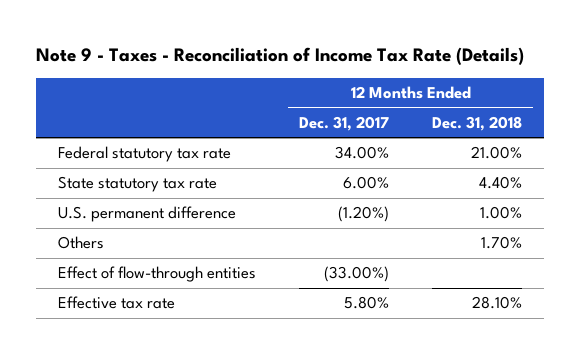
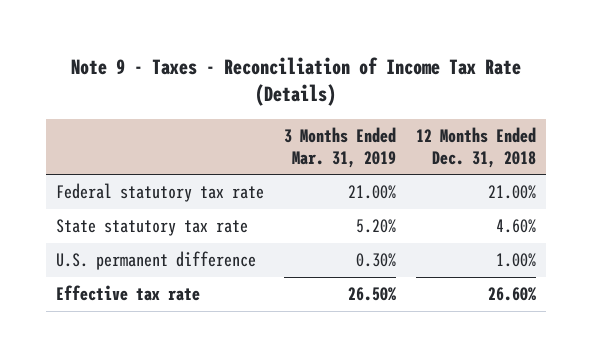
[298,115,389,131] Dec. 31, 2017 -> none
none -> [284,127,397,168] 3 Months Ended Mar. 31, 2019
[479,176,523,190] 4.40% -> [496,219,537,234] 4.60%
[57,236,104,250] Others -> none
[57,266,256,283] Effect of flow-through entities -> none
[472,296,523,310] 28.10% -> [488,287,537,302] 26.60%

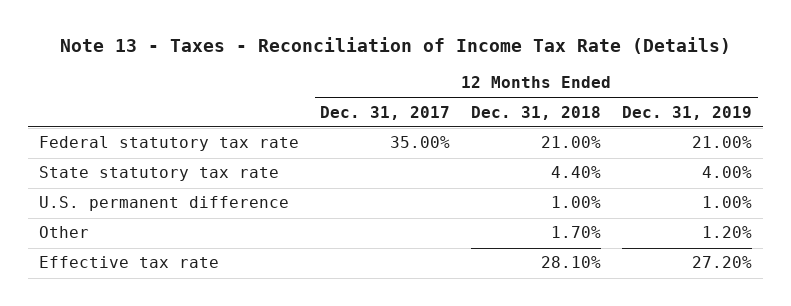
[71,56,522,107] Note 9 - Taxes - Reconciliation of Income Tax Rate (Details) -> [59,37,731,55] Note 13 - Taxes - Reconciliation of Income Tax Rate (Details)
[284,127,397,168] 3 Months Ended Mar. 31, 2019 -> none
none -> [320,105,451,120] Dec. 31, 2017
none -> [622,105,753,120] Dec. 31, 2019
[496,219,537,234] 4.60% -> [551,166,602,179] 4.40%
none -> [38,226,89,239] Other
[488,287,537,302] 26.60% -> [541,256,602,269] 28.10%

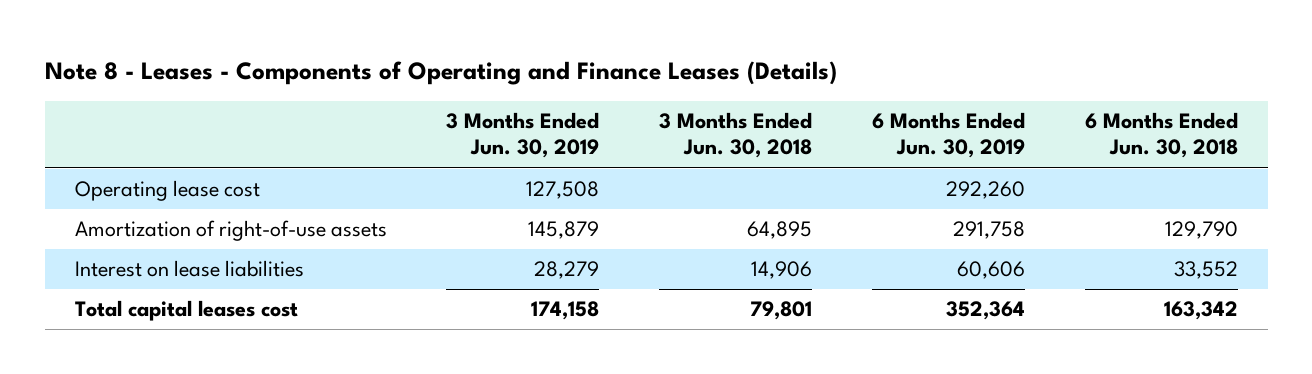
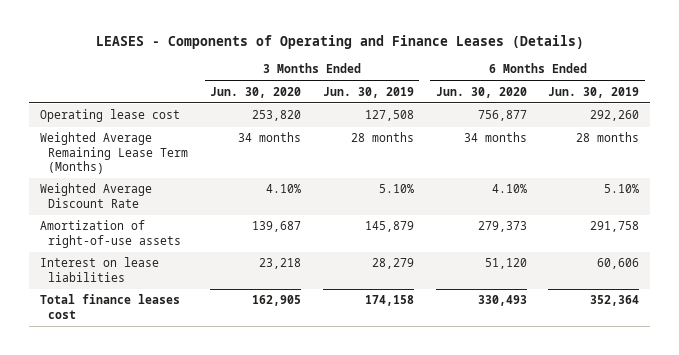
[44,60,837,85] Note 8 - Leases - Components of Operating and Finance Leases (Details) -> [95,35,584,50] LEASES - Components of Operating and Finance Leases (Details)
[659,111,813,159] 3 Months Ended Jun. 30, 2018 -> none
[1084,111,1238,159] 6 Months Ended Jun. 30, 2018 -> none
none -> [210,86,302,98] Jun. 30, 2020
none -> [435,86,527,98] Jun. 30, 2020
none -> [39,132,189,175] Weighted Average Remaining Lease Term (Months)
none -> [39,183,152,208] Weighted Average Discount Rate
[74,300,298,322] Total capital leases cost -> [39,294,180,319] Total finance leases cost

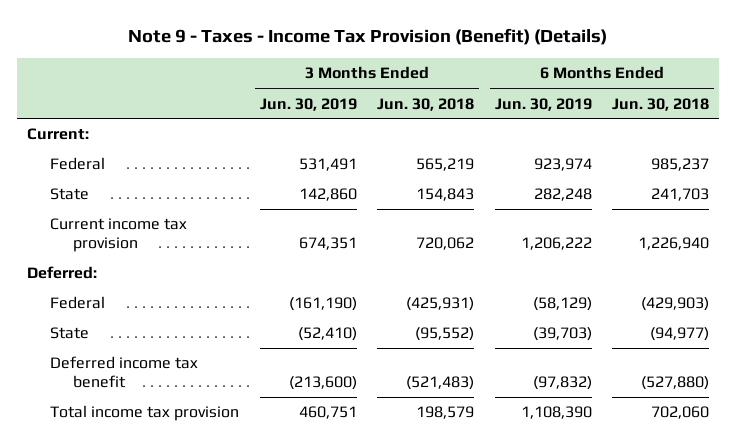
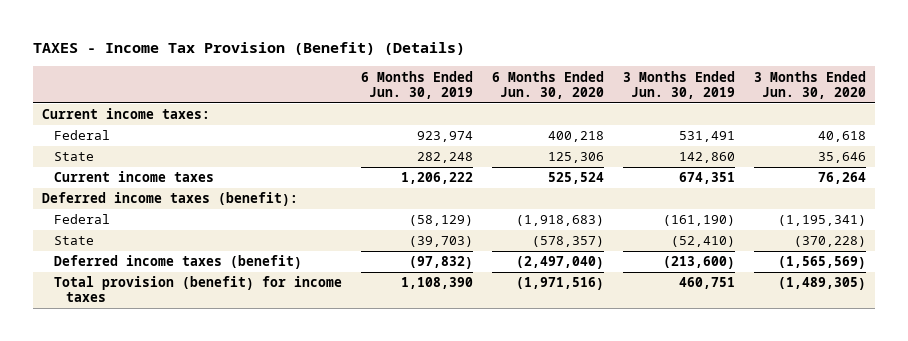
[128,28,608,46] Note 9 - Taxes - Income Tax Provision (Benefit) (Details) -> [32,42,465,56] TAXES - Income Tax Provision (Benefit) (Details)
[377,97,475,111] Jun. 30, 2018 -> none
[612,97,710,111] Jun. 30, 2018 -> none
none -> [492,70,605,99] 6 Months Ended Jun. 30, 2020
none -> [753,70,866,99] 3 Months Ended Jun. 30, 2020
[27,128,90,141] Current: -> [42,108,211,120] Current income taxes:
[50,218,188,253] Current income tax provision -> [54,171,215,183] Current income taxes
[27,266,98,280] Deferred: -> [42,192,299,207] Deferred income taxes (benefit):
[50,356,199,389] Deferred income tax benefit -> [54,255,303,270] Deferred income taxes (benefit)
[50,405,240,422] Total income tax provision -> [54,276,343,303] Total provision (benefit) for income taxes

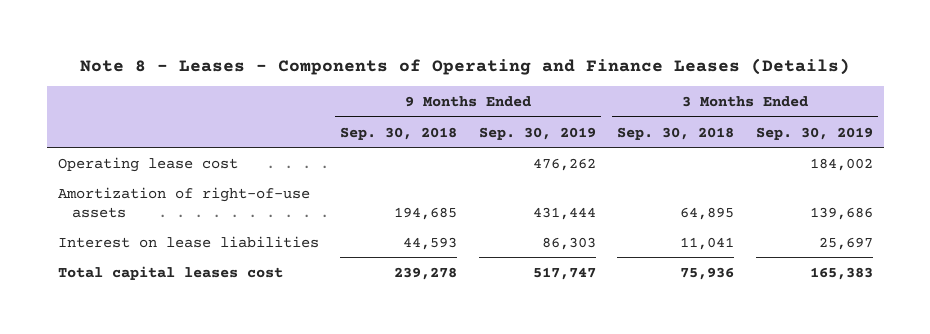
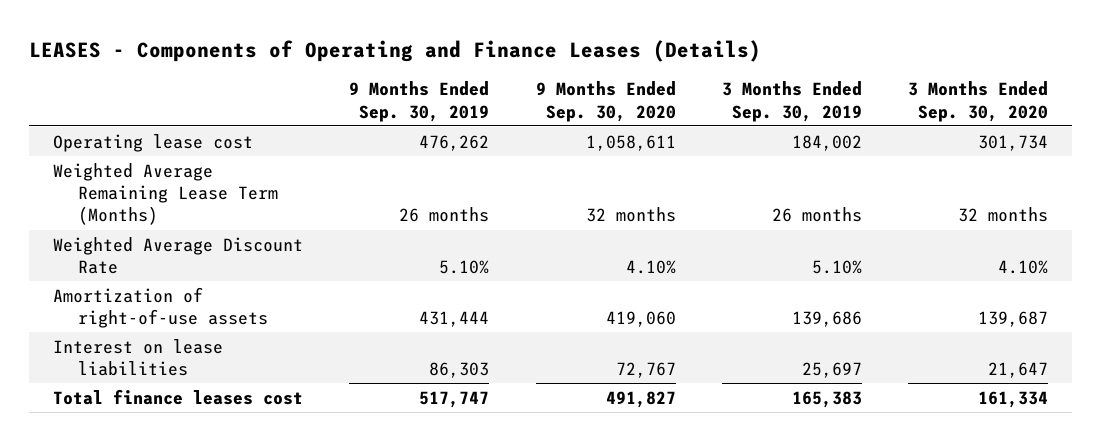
[80,57,851,75] Note 8 - Leases - Components of Operating and Finance Leases (Details) -> [29,39,762,62] LEASES - Components of Operating and Finance Leases (Details)
[340,126,458,140] Sep. 30, 2018 -> none
[617,126,735,140] Sep. 30, 2018 -> none
none -> [535,81,676,122] 9 Months Ended Sep. 30, 2020
none -> [908,81,1049,122] 3 Months Ended Sep. 30, 2020
none -> [52,162,278,226] Weighted Average Remaining Lease Term (Months)
none -> [52,236,303,275] Weighted Average Discount Rate
[57,265,283,280] Total capital leases cost -> [52,388,303,405] Total finance leases cost

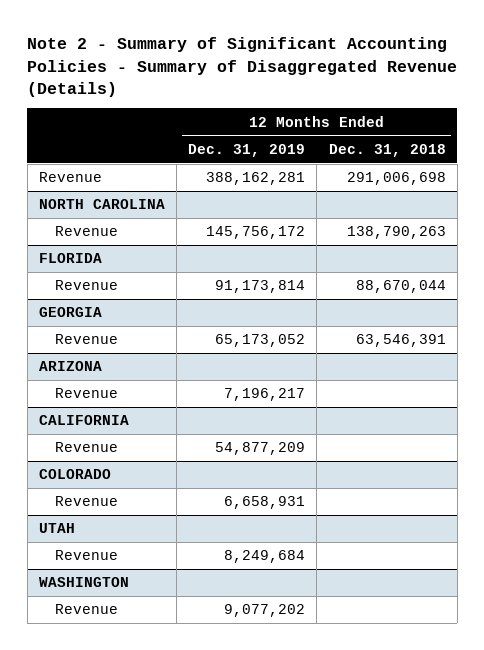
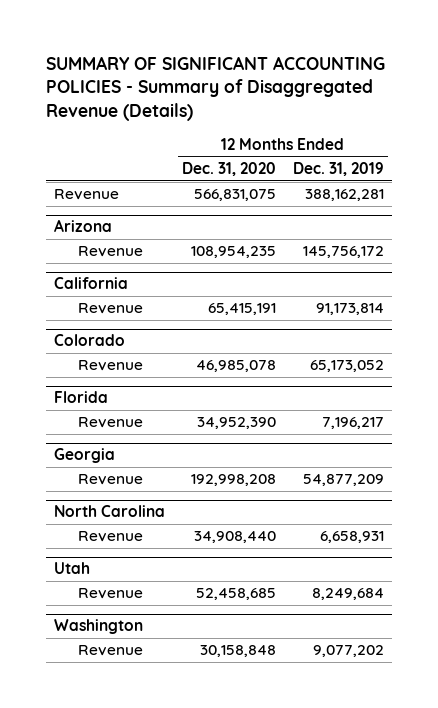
[27,37,458,97] Note 2 - Summary of Significant Accounting Policies - Summary of Disaggregated Revenue (Details) -> [45,55,385,122] SUMMARY OF SIGNIFICANT ACCOUNTING POLICIES - Summary of Disaggregated Revenue (Details)
[328,144,446,158] Dec. 31, 2018 -> none
none -> [182,162,277,177] Dec. 31, 2020
[38,199,165,210] NORTH CAROLINA -> [54,219,113,233] Arizona
[38,253,102,264] FLORIDA -> [54,277,129,290] California
[38,307,102,318] GEORGIA -> [54,334,126,347] Colorado
[38,361,102,372] ARIZONA -> [54,391,109,404] Florida
[38,415,129,426] CALIFORNIA -> [54,448,116,464] Georgia
[38,469,111,480] COLORADO -> [54,505,166,518] North Carolina
[38,523,75,534] UTAH -> [54,562,91,575] Utah
[38,577,129,588] WASHINGTON -> [54,619,144,635] Washington

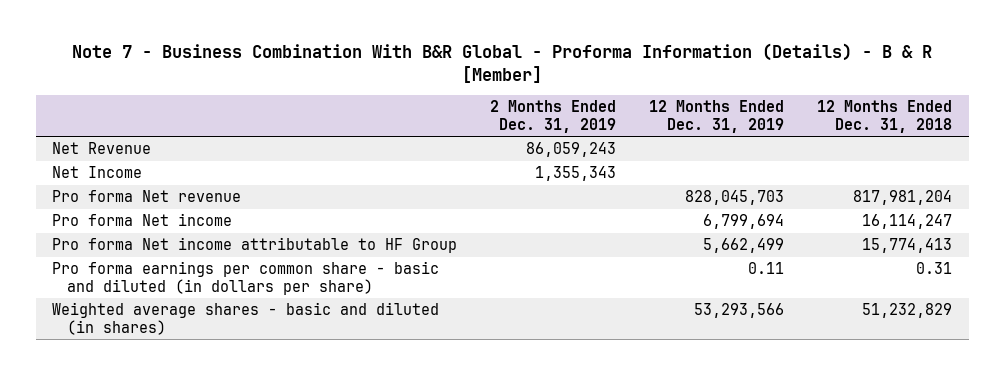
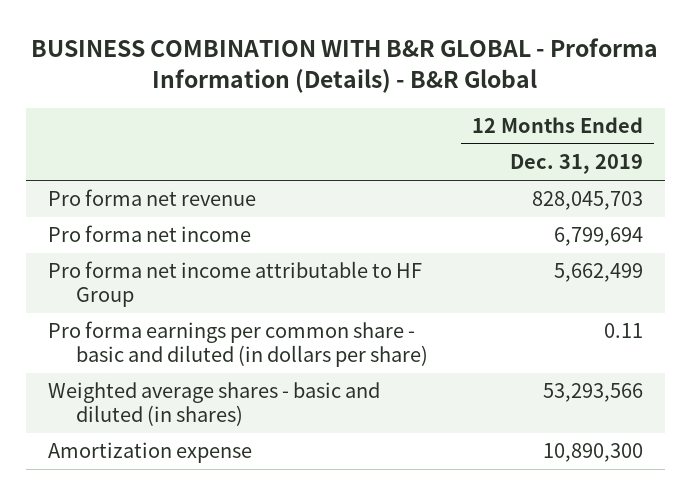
[72,43,933,83] Note 7 - Business Combination With B&R Global - Proforma Information (Details) - B & R [Member] -> [31,37,659,93] BUSINESS COMBINATION WITH B&R GLOBAL - Proforma Information (Details) - B&R Global
[490,100,617,133] 2 Months Ended Dec. 31, 2019 -> none
[817,100,953,133] 12 Months Ended Dec. 31, 2018 -> none
[52,142,152,155] Net Revenue -> none
[52,166,143,179] Net Income -> none
[52,190,242,203] Pro forma Net revenue -> [47,189,256,207] Pro forma net revenue
[52,213,233,227] Pro forma Net income -> [47,225,251,243] Pro forma net income
[52,237,458,254] Pro forma Net income attributable to HF Group -> [47,261,422,307] Pro forma net income attributable to HF Group
none -> [47,442,252,464] Amortization expense

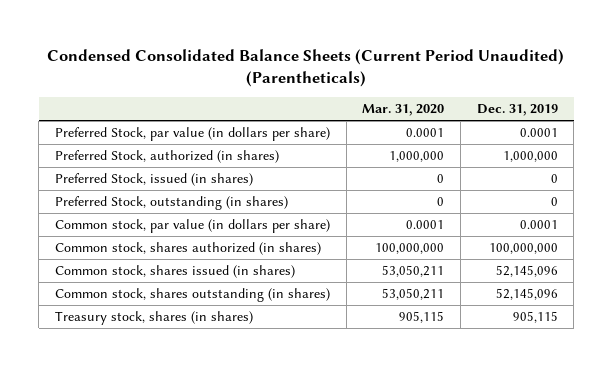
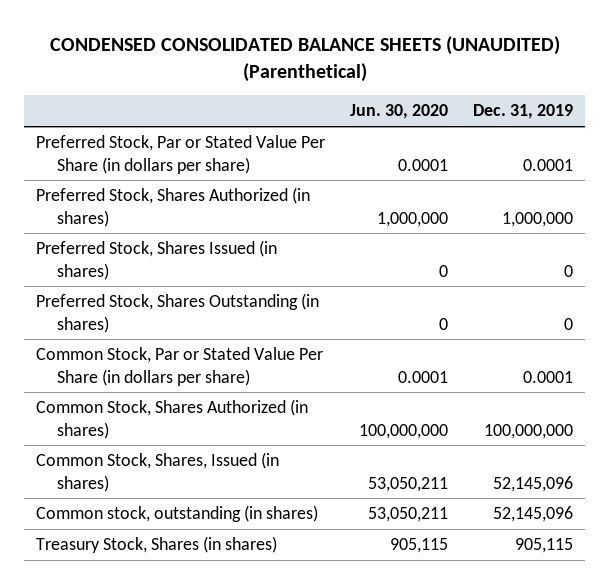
[47,48,565,87] Condensed Consolidated Balance Sheets (Current Period Unaudited) (Parentheticals) -> [49,35,560,82] CONDENSED CONSOLIDATED BALANCE SHEETS (UNAUDITED) (Parenthetical)
[362,104,445,117] Mar. 31, 2020 -> none
none -> [350,104,449,120] Jun. 30, 2020
[54,127,330,142] Preferred Stock, par value (in dollars per share) -> [36,134,326,174] Preferred Stock, Par or Stated Value Per Share (in dollars per share)
[54,150,279,164] Preferred Stock, authorized (in shares) -> [36,186,311,227] Preferred Stock, Shares Authorized (in shares)
[54,173,253,187] Preferred Stock, issued (in shares) -> [36,239,278,280] Preferred Stock, Shares Issued (in shares)
[54,196,288,211] Preferred Stock, outstanding (in shares) -> [36,292,320,333] Preferred Stock, Shares Outstanding (in shares)
[54,219,330,234] Common stock, par value (in dollars per share) -> [36,346,324,386] Common Stock, Par or Stated Value Per Share (in dollars per share)
[54,242,321,256] Common stock, shares authorized (in shares) -> [36,398,309,439] Common Stock, Shares Authorized (in shares)
[54,265,295,279] Common stock, shares issued (in shares) -> [36,451,280,492] Common Stock, Shares, Issued (in shares)
[54,288,330,303] Common stock, shares outstanding (in shares) -> [36,504,319,522] Common stock, outstanding (in shares)
[54,311,253,326] Treasury stock, shares (in shares) -> [36,535,278,553] Treasury Stock, Shares (in shares)

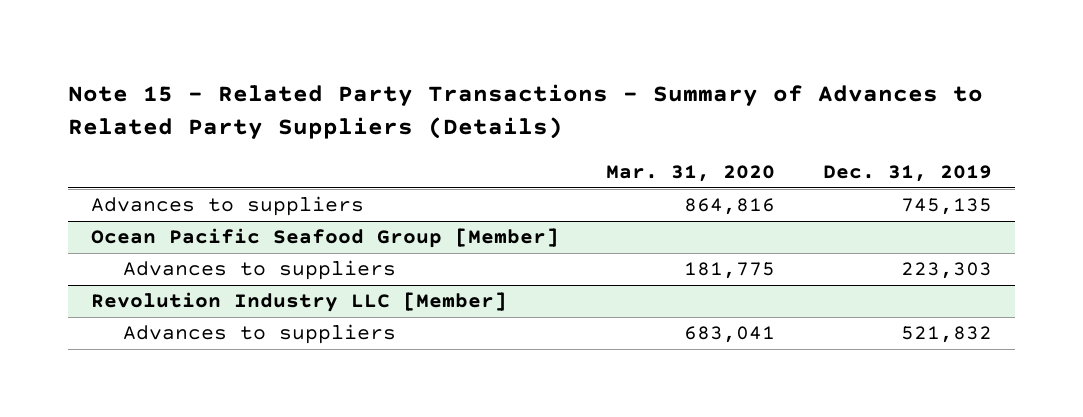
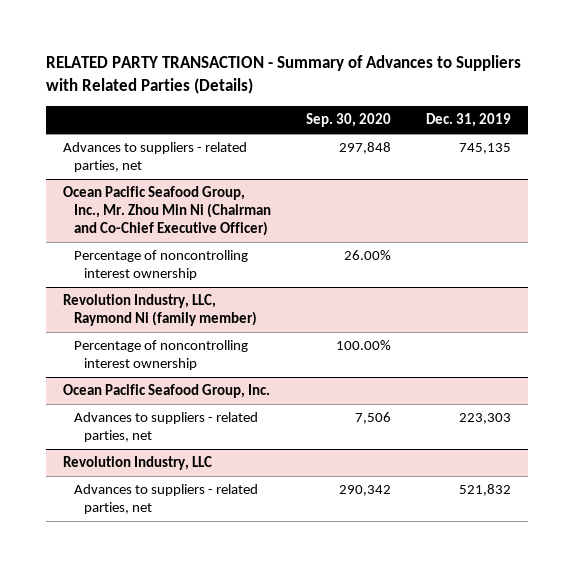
[67,83,983,139] Note 15 - Related Party Transactions - Summary of Advances to Related Party Suppliers (Details) -> [45,55,521,95] RELATED PARTY TRANSACTION - Summary of Advances to Suppliers with Related Parties (Details)
[606,164,776,182] Mar. 31, 2020 -> none
none -> [305,113,391,128] Sep. 30, 2020
[91,196,365,217] Advances to suppliers -> [63,142,248,173] Advances to suppliers - related parties, net
none -> [63,186,271,237] Ocean Pacific Seafood Group, Inc., Mr. Zhou Min Ni (Chairman and Co-Chief Executive Officer)
none -> [73,250,248,281] Percentage of noncontrolling interest ownership
none -> [63,294,257,327] Revolution Industry, LLC, Raymond Ni (family member)
none -> [73,340,248,371] Percentage of noncontrolling interest ownership
[91,228,560,249] Ocean Pacific Seafood Group [Member] -> [63,384,271,399] Ocean Pacific Seafood Group, Inc.
[122,260,396,281] Advances to suppliers -> [73,412,258,443] Advances to suppliers - related parties, net
[91,292,508,313] Revolution Industry LLC [Member] -> [63,456,213,471] Revolution Industry, LLC
[122,324,396,345] Advances to suppliers -> [73,484,258,515] Advances to suppliers - related parties, net

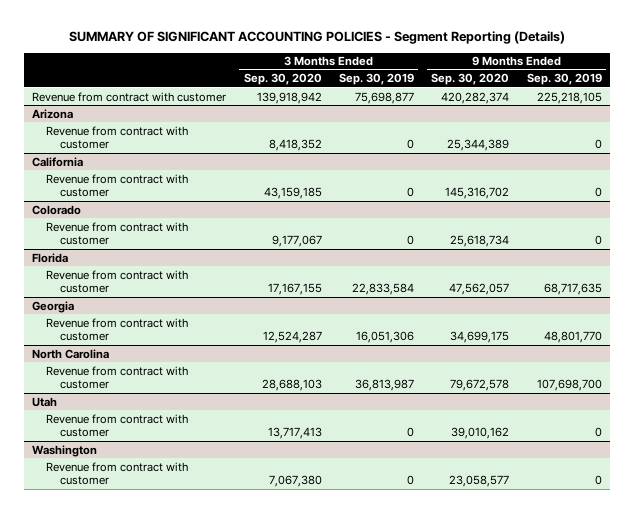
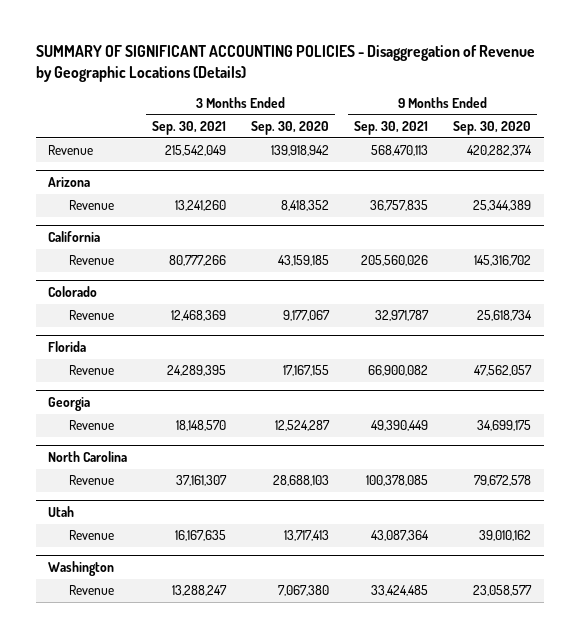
[69,31,566,45] SUMMARY OF SIGNIFICANT ACCOUNTING POLICIES - Segment Reporting (Details) -> [35,44,535,82] SUMMARY OF SIGNIFICANT ACCOUNTING POLICIES - Disaggregation of Revenue by Geographic Locations (Details)
[339,73,415,86] Sep. 30, 2019 -> none
[526,73,602,86] Sep. 30, 2019 -> none
none -> [152,120,227,135] Sep. 30, 2021
none -> [354,120,429,135] Sep. 30, 2021
[32,91,227,102] Revenue from contract with customer -> [48,145,94,156] Revenue
[46,125,189,150] Revenue from contract with customer -> [68,200,114,211] Revenue
[46,173,189,198] Revenue from contract with customer -> [68,255,114,266] Revenue
[46,221,189,246] Revenue from contract with customer -> [68,310,114,321] Revenue
[46,269,189,294] Revenue from contract with customer -> [68,365,114,376] Revenue
[46,317,189,342] Revenue from contract with customer -> [68,420,114,431] Revenue
[46,365,189,390] Revenue from contract with customer -> [68,475,114,486] Revenue
[46,413,189,438] Revenue from contract with customer -> [68,530,114,541] Revenue
[46,461,189,486] Revenue from contract with customer -> [68,585,114,596] Revenue

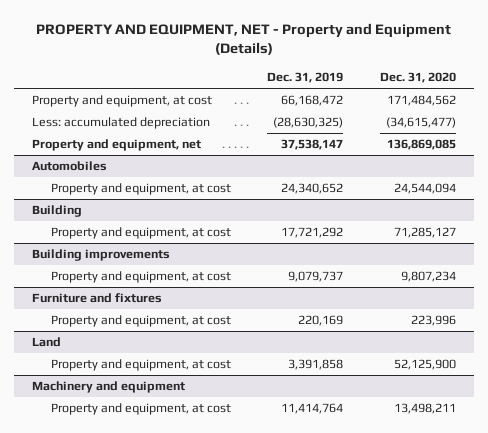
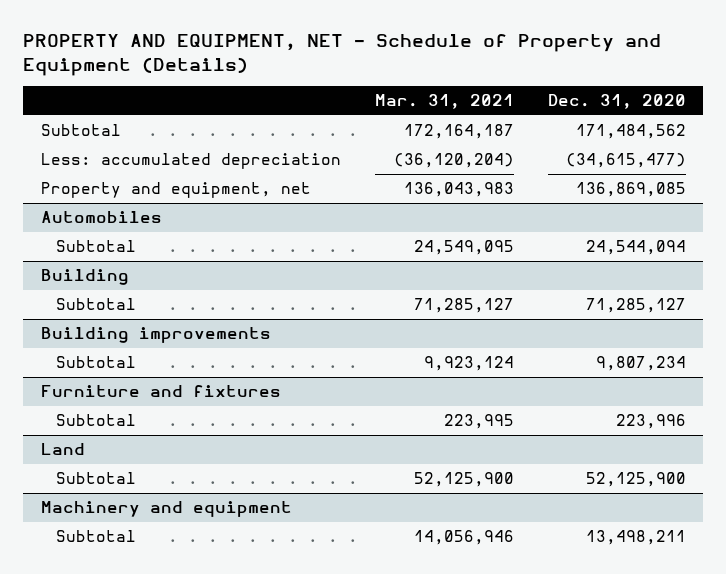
[35,22,451,56] PROPERTY AND EQUIPMENT, NET - Property and Equipment (Details) -> [23,34,662,76] PROPERTY AND EQUIPMENT, NET - Schedule of Property and Equipment (Details)
[267,72,344,84] Dec. 31, 2019 -> none
none -> [374,94,514,110] Mar. 31, 2021
[32,95,213,108] Property and equipment, at cost -> [40,124,121,137] Subtotal
[51,183,232,196] Property and equipment, at cost -> [56,240,137,253] Subtotal
[51,227,232,240] Property and equipment, at cost -> [56,298,137,311] Subtotal
[51,271,232,284] Property and equipment, at cost -> [56,356,137,369] Subtotal
[51,315,232,328] Property and equipment, at cost -> [56,414,137,427] Subtotal
[51,359,232,372] Property and equipment, at cost -> [56,472,137,485] Subtotal
[51,403,232,416] Property and equipment, at cost -> [56,530,137,543] Subtotal

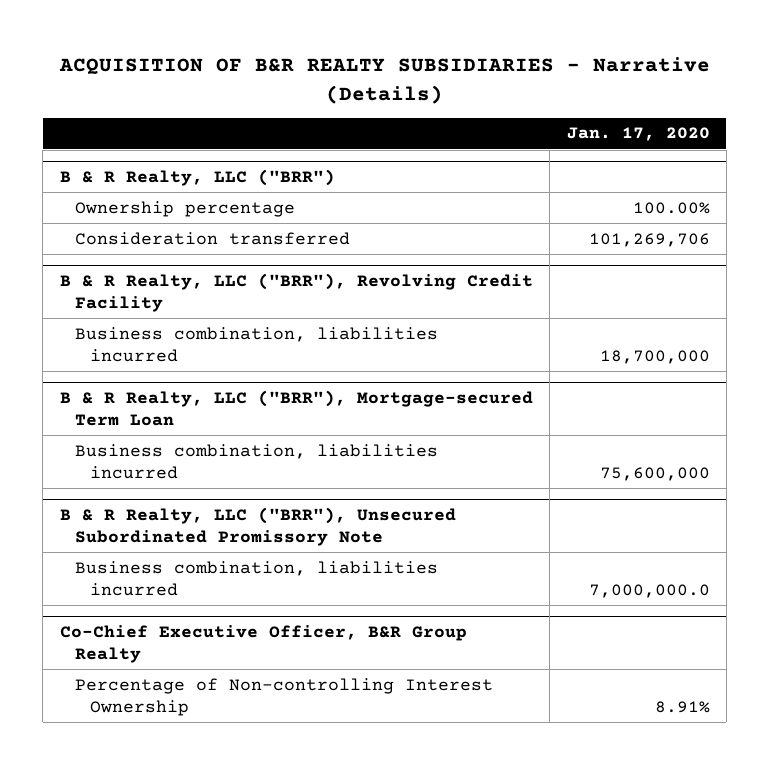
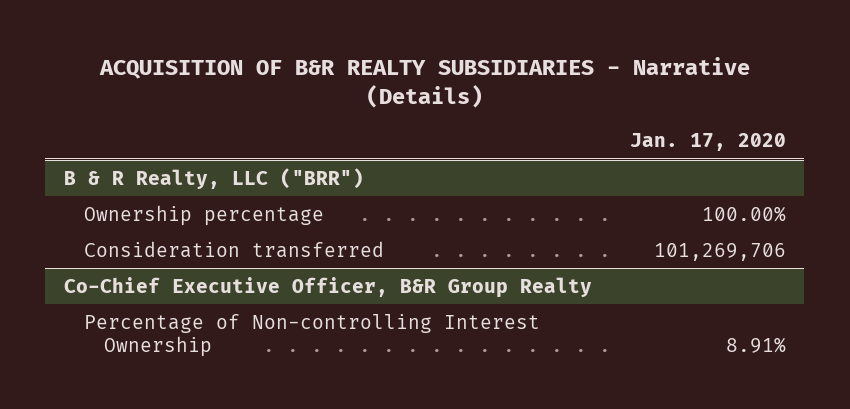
[59,272,533,313] B & R Realty, LLC ("BRR"), Revolving Credit Facility -> none
[74,326,438,363] Business combination, liabilities incurred -> none
[59,389,533,427] B & R Realty, LLC ("BRR"), Mortgage-secured Term Loan -> none
[74,443,438,480] Business combination, liabilities incurred -> none
[59,506,456,547] B & R Realty, LLC ("BRR"), Unsecured Subordinated Promissory Note -> none
[74,560,438,597] Business combination, liabilities incurred -> none

